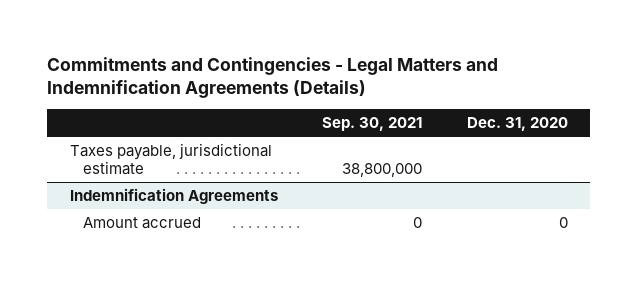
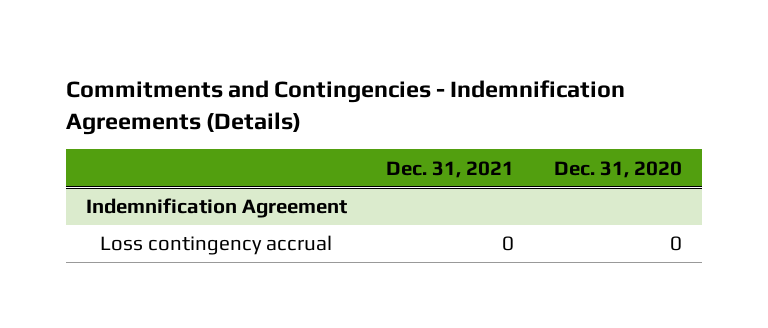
[47,56,499,98] Commitments and Contingencies - Legal Matters and Indemnification Agreements (Details) -> [65,80,625,135] Commitments and Contingencies - Indemnification Agreements (Details)
[322,116,423,131] Sep. 30, 2021 -> none
none -> [386,160,515,178] Dec. 31, 2021
[69,143,272,176] Taxes payable, jurisdictional estimate -> none
[69,188,278,205] Indemnification Agreements -> [85,198,347,219] Indemnification Agreement
[83,217,202,230] Amount accrued -> [100,235,333,256] Loss contingency accrual

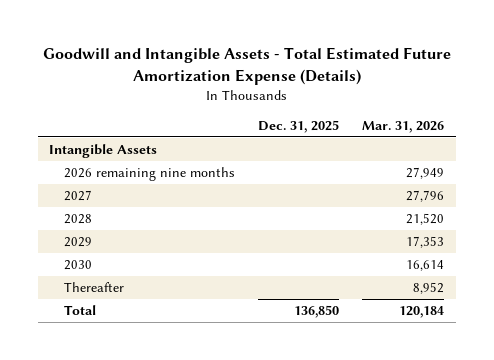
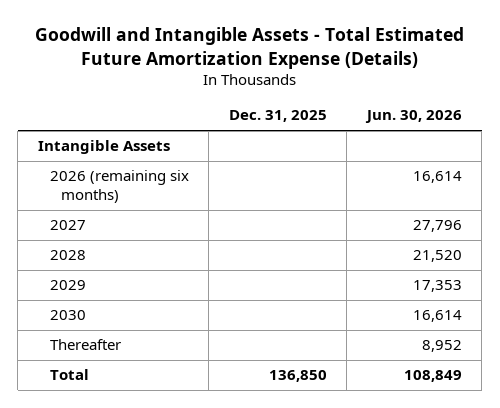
[362,120,445,133] Mar. 31, 2026 -> none
none -> [364,110,462,124] Jun. 30, 2026
[64,167,236,182] 2026 remaining nine months -> [49,170,189,204] 2026 (remaining six months)

